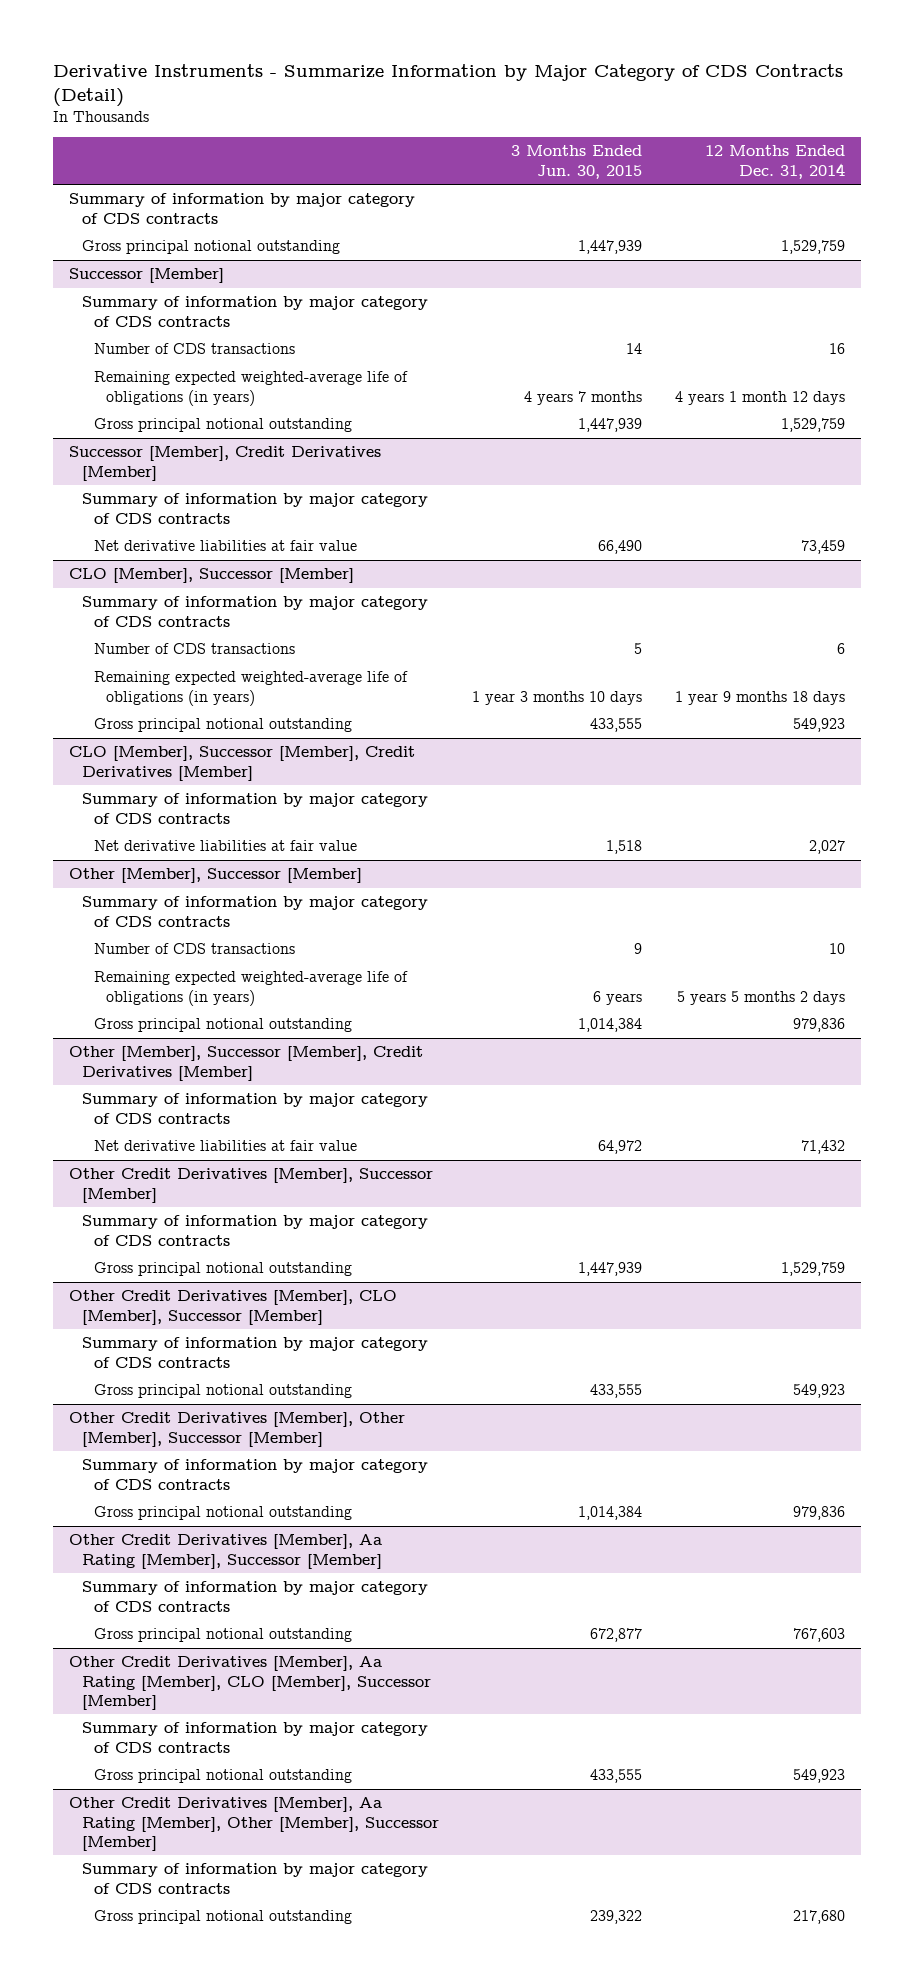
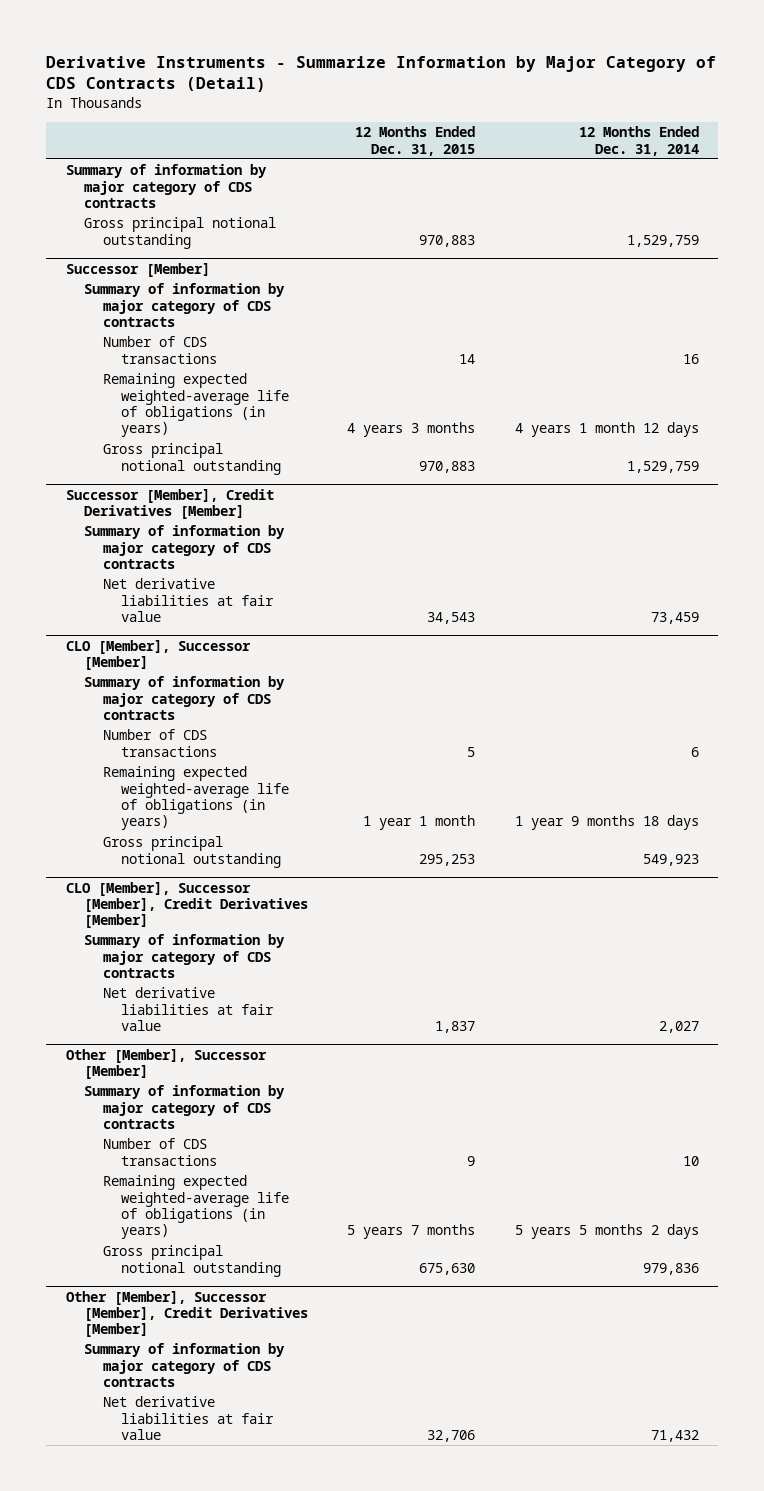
[510,145,642,179] 3 Months Ended Jun. 30, 2015 -> none
none -> [355,126,476,156] 12 Months Ended Dec. 31, 2015
[69,1168,434,1203] Other Credit Derivatives [Member], Successor [Member] -> none
[81,1215,428,1246] Summary of information by major category of CDS contracts -> none
[94,1262,353,1277] Gross principal notional outstanding -> none
[69,1290,398,1325] Other Credit Derivatives [Member], CLO [Member], Successor [Member] -> none
[81,1337,428,1368] Summary of information by major category of CDS contracts -> none
[94,1384,353,1399] Gross principal notional outstanding -> none
[69,1412,406,1447] Other Credit Derivatives [Member], Other [Member], Successor [Member] -> none
[81,1459,428,1490] Summary of information by major category of CDS contracts -> none
[94,1506,353,1521] Gross principal notional outstanding -> none
[69,1534,383,1569] Other Credit Derivatives [Member], Aa Rating [Member], Successor [Member] -> none
[81,1581,428,1612] Summary of information by major category of CDS contracts -> none
[94,1628,353,1643] Gross principal notional outstanding -> none
[69,1656,431,1710] Other Credit Derivatives [Member], Aa Rating [Member], CLO [Member], Successor [Member] -> none
[81,1722,428,1753] Summary of information by major category of CDS contracts -> none
[94,1769,353,1784] Gross principal notional outstanding -> none
[69,1797,439,1851] Other Credit Derivatives [Member], Aa Rating [Member], Other [Member], Successor [Member] -> none
[81,1863,428,1894] Summary of information by major category of CDS contracts -> none
[94,1910,353,1925] Gross principal notional outstanding -> none

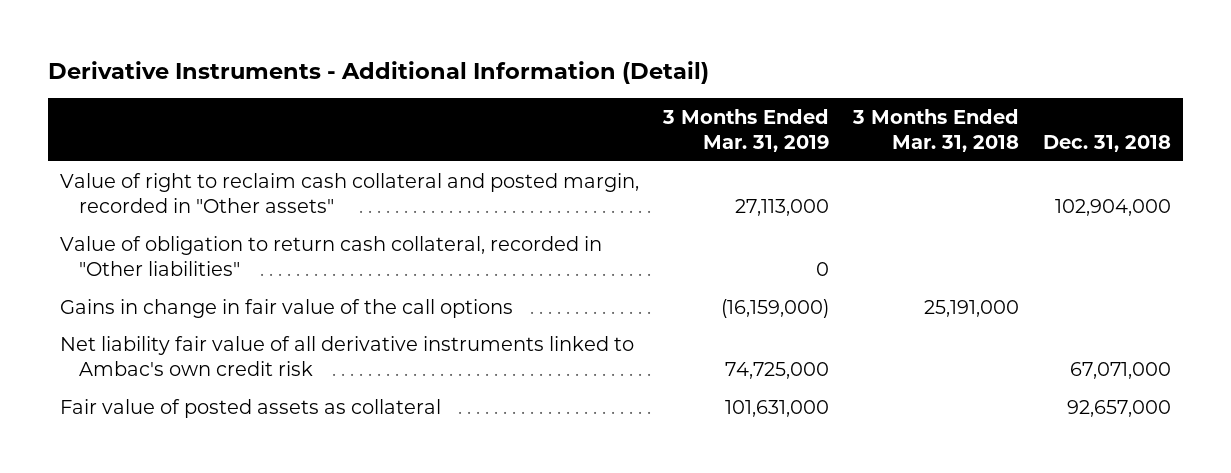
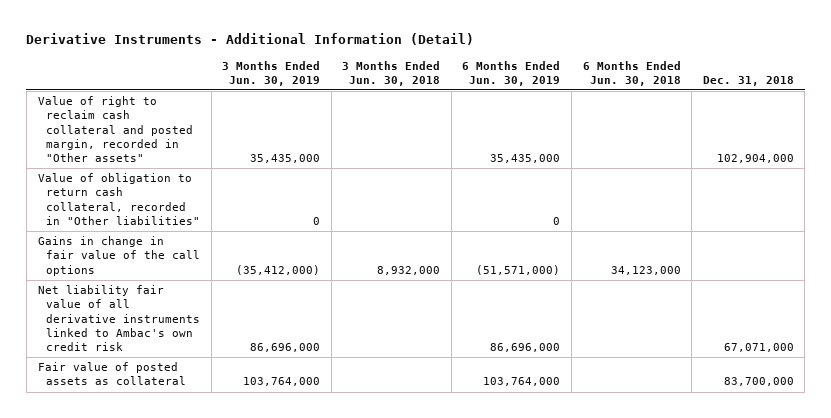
[662,108,830,152] 3 Months Ended Mar. 31, 2019 -> none
[852,108,1020,152] 3 Months Ended Mar. 31, 2018 -> none
none -> [222,60,321,86] 3 Months Ended Jun. 30, 2019
none -> [342,60,441,86] 3 Months Ended Jun. 30, 2018
none -> [462,60,561,86] 6 Months Ended Jun. 30, 2019
none -> [582,60,681,86] 6 Months Ended Jun. 30, 2018
[1066,399,1171,417] 92,657,000 -> [723,377,794,387] 83,700,000

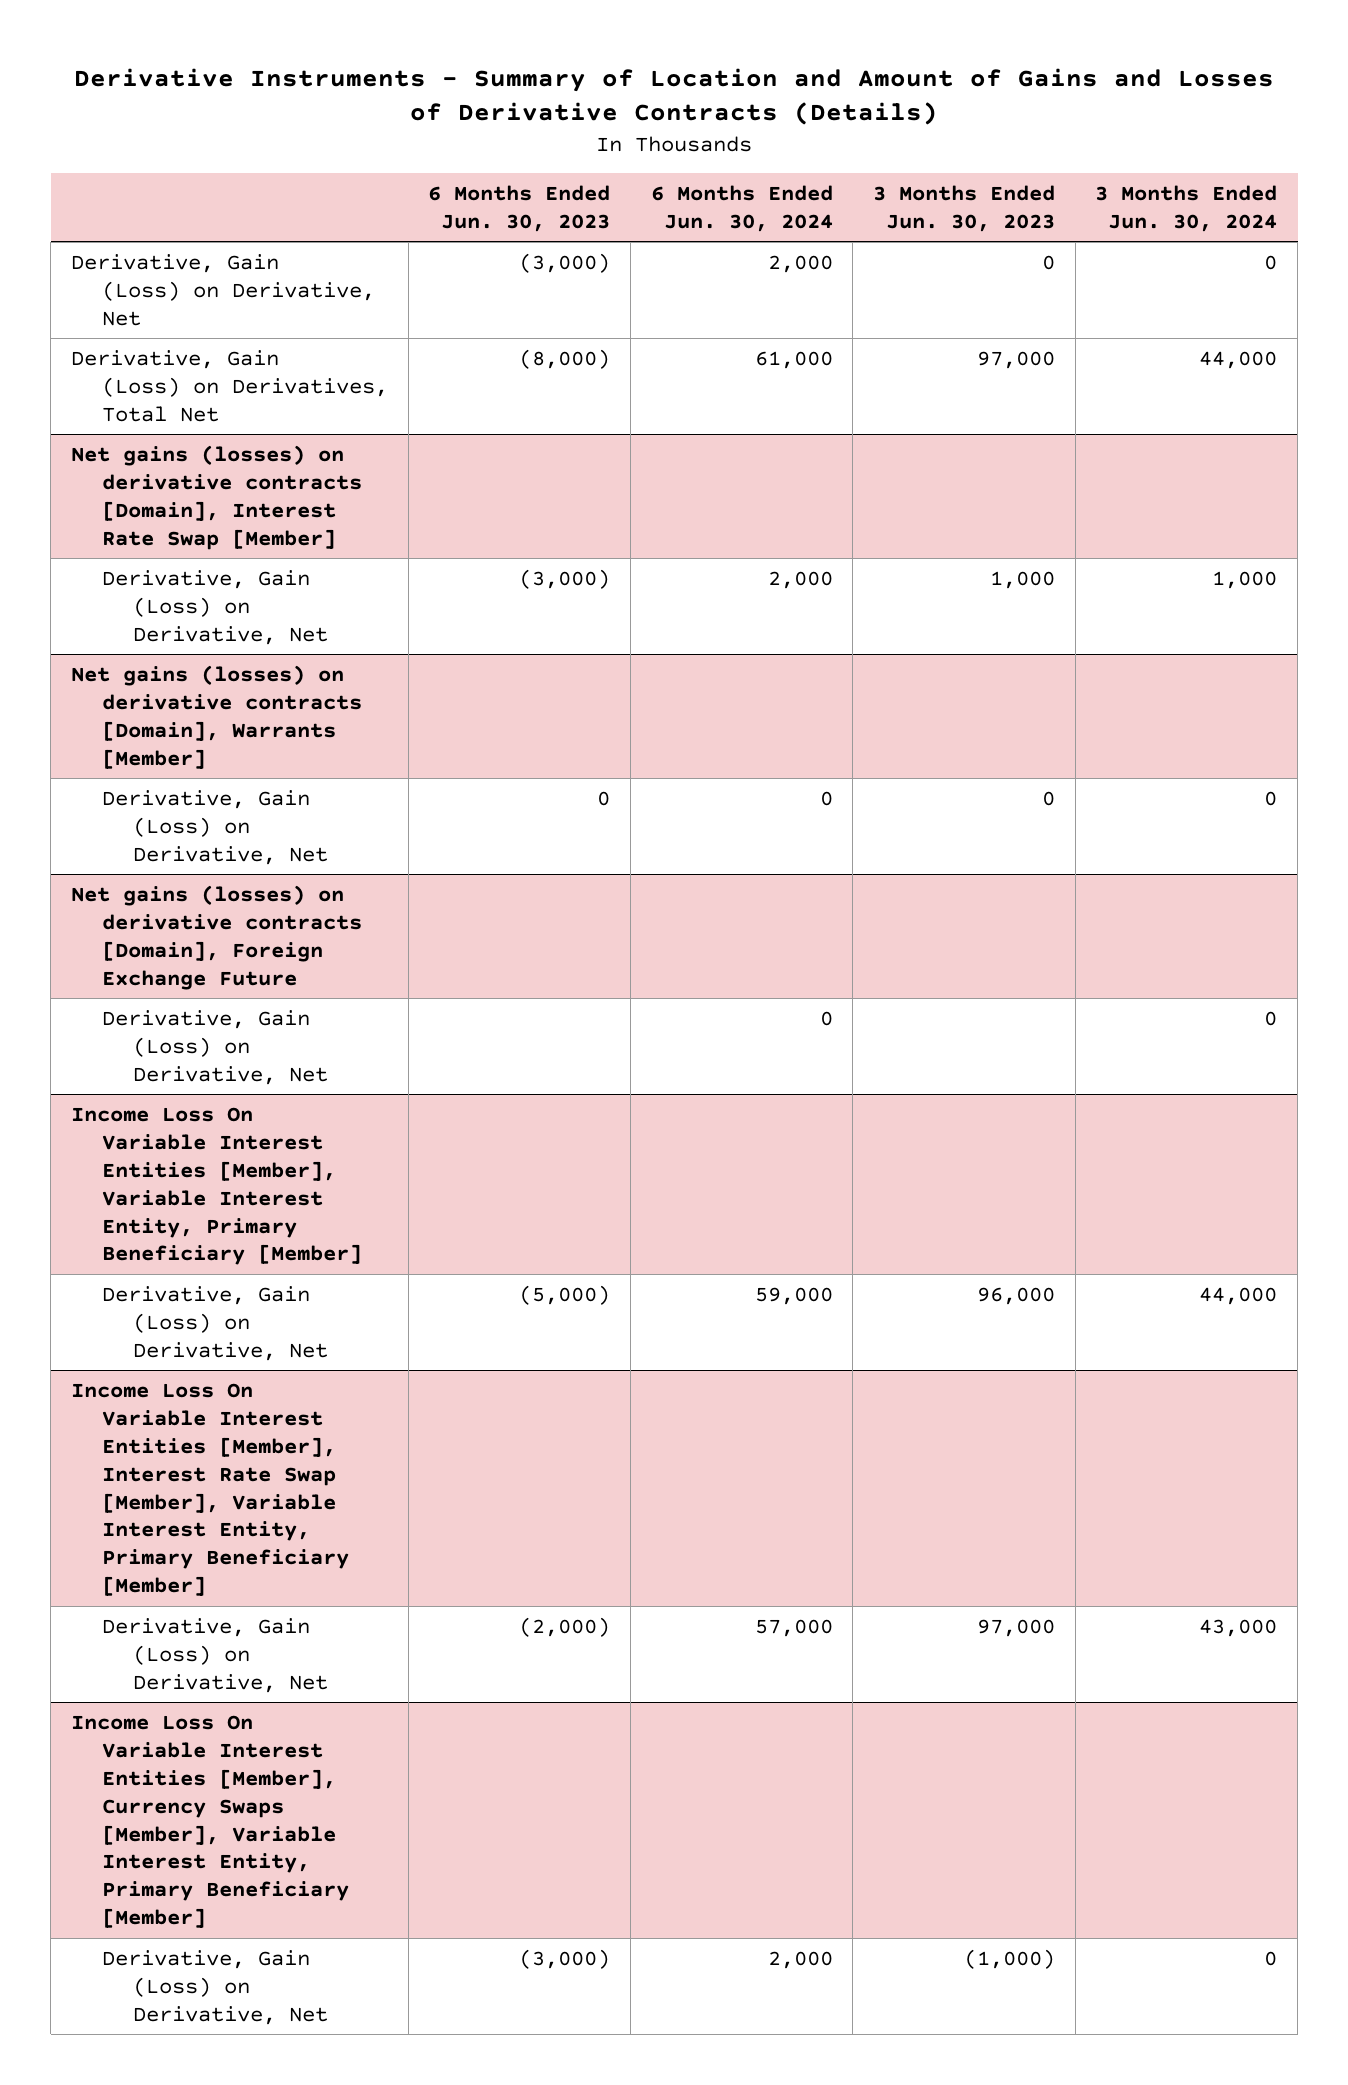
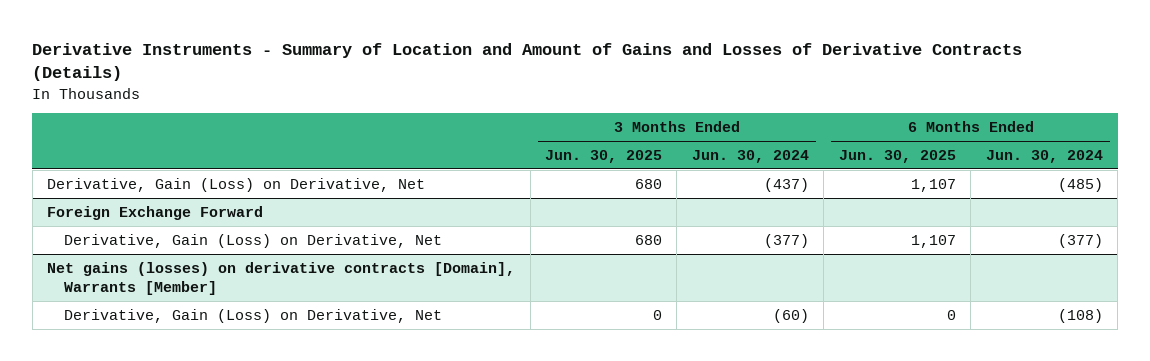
[428,184,611,232] 6 Months Ended Jun. 30, 2023 -> none
[873,184,1056,232] 3 Months Ended Jun. 30, 2023 -> none
none -> [544,149,662,163] Jun. 30, 2025
none -> [838,149,956,163] Jun. 30, 2025
[70,349,389,422] Derivative, Gain (Loss) on Derivatives, Total Net -> none
[70,444,363,550] Net gains (losses) on derivative contracts [Domain], Interest Rate Swap [Member] -> none
[767,254,833,273] 2,000 -> [1057,177,1103,192] (485)
[1264,254,1278,270] 0 -> [763,177,809,192] (437)
none -> [47,205,264,220] Foreign Exchange Forward
[767,570,833,589] 2,000 -> [1057,233,1103,248] (377)
[1212,570,1278,589] 1,000 -> [763,233,809,248] (377)
[70,884,363,990] Net gains (losses) on derivative contracts [Domain], Foreign Exchange Future -> none
[102,1009,329,1085] Derivative, Gain (Loss) on Derivative, Net -> none
[70,1106,363,1266] Income Loss On Variable Interest Entities [Member], Variable Interest Entity, Primary Beneficiary [Member] -> none
[102,1285,329,1361] Derivative, Gain (Loss) on Derivative, Net -> none
[70,1382,350,1597] Income Loss On Variable Interest Entities [Member], Interest Rate Swap [Member], Variable Interest Entity, Primary Beneficiary [Member] -> none
[102,1617,329,1693] Derivative, Gain (Loss) on Derivative, Net -> none
[70,1714,350,1929] Income Loss On Variable Interest Entities [Member], Currency Swaps [Member], Variable Interest Entity, Primary Beneficiary [Member] -> none
[102,1949,329,2025] Derivative, Gain (Loss) on Derivative, Net -> none
[819,790,833,806] 0 -> [1057,308,1103,323] (108)
[1264,790,1278,806] 0 -> [772,308,809,323] (60)

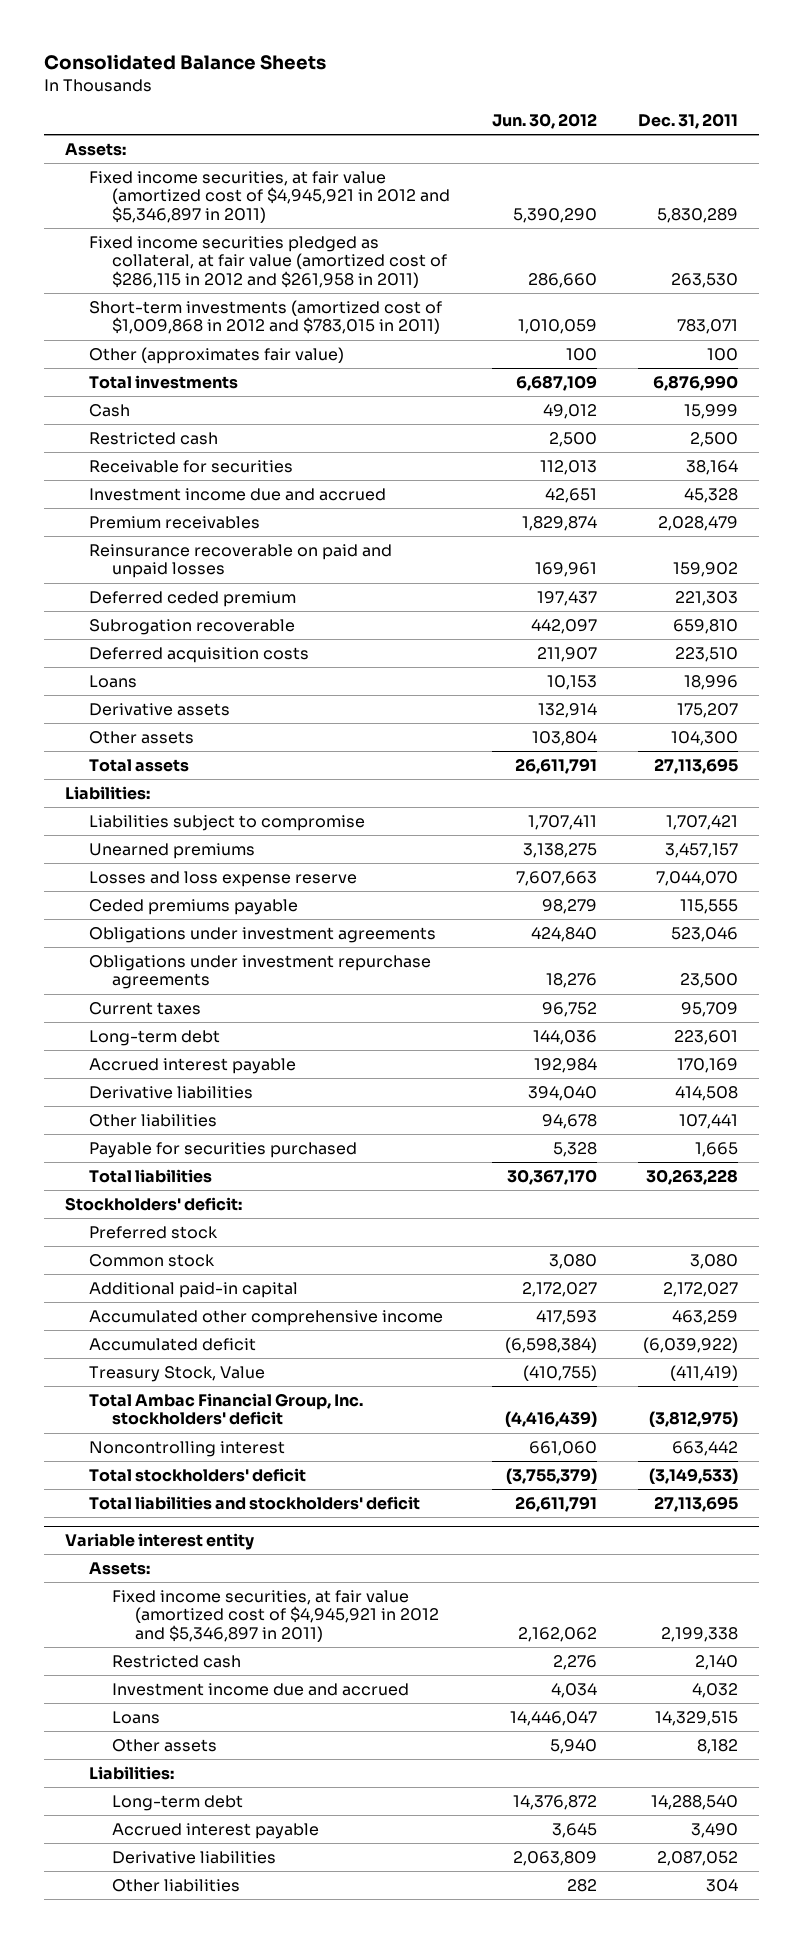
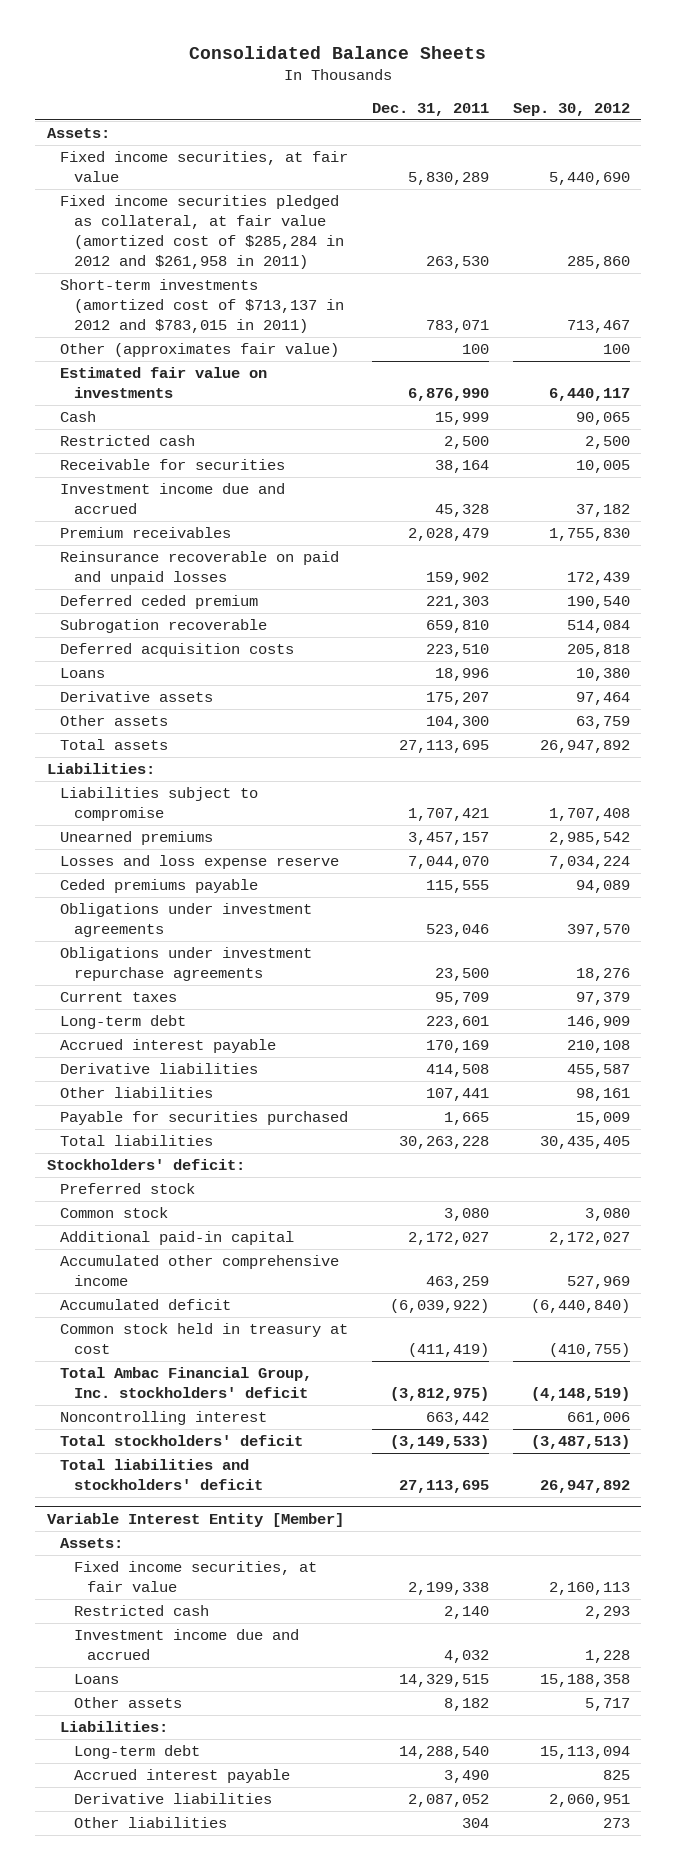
[491,113,597,130] Jun. 30, 2012 -> none
none -> [512,103,630,117] Sep. 30, 2012
[88,170,450,224] Fixed income securities, at fair value (amortized cost of $4,945,921 in 2012 and $5,346,897 in 2011) -> [60,151,349,183] Fixed income securities, at fair value
[88,235,447,289] Fixed income securities pledged as collateral, at fair value (amortized cost of $286,115 in 2012 and $261,958 in 2011) -> [60,195,344,269] Fixed income securities pledged as collateral, at fair value (amortized cost of $285,284 in 2012 and $261,958 in 2011)
[88,299,442,335] Short-term investments (amortized cost of $1,009,868 in 2012 and $783,015 in 2011) -> [60,279,344,334] Short-term investments (amortized cost of $713,137 in 2012 and $783,015 in 2011)
[88,374,238,389] Total investments -> [60,367,268,399] Estimated fair value on investments
[88,1365,265,1382] Treasury Stock, Value -> [60,1323,349,1355] Common stock held in treasury at cost
[65,1533,255,1551] Variable interest entity -> [46,1513,344,1528] Variable Interest Entity [Member]
[111,1589,439,1643] Fixed income securities, at fair value (amortized cost of $4,945,921 in 2012 and $5,346,897 in 2011) -> [73,1561,317,1593] Fixed income securities, at fair value

